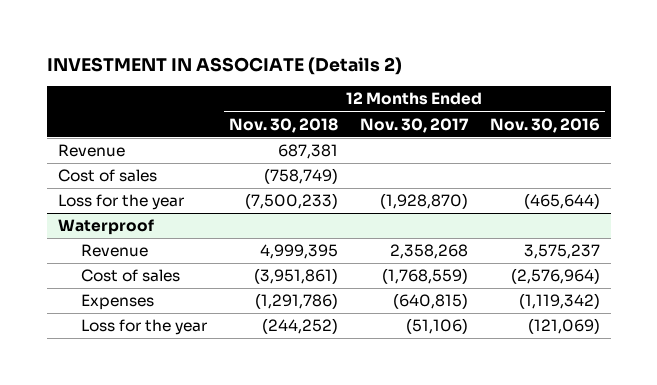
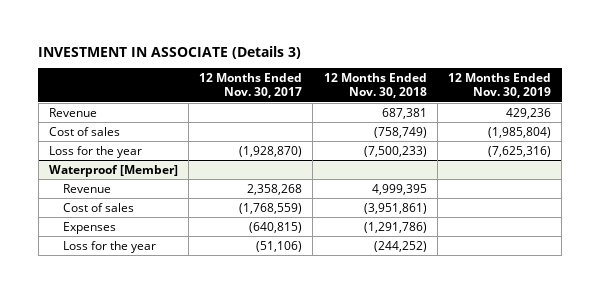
[46,56,402,75] INVESTMENT IN ASSOCIATE (Details 2) -> [38,45,302,59] INVESTMENT IN ASSOCIATE (Details 3)
[489,117,600,133] Nov. 30, 2016 -> none
none -> [448,73,552,99] 12 Months Ended Nov. 30, 2019
[57,219,154,236] Waterproof -> [48,164,178,177] Waterproof [Member]

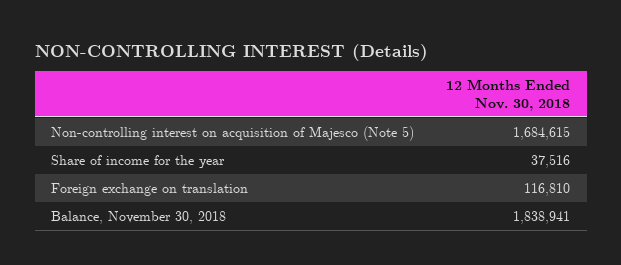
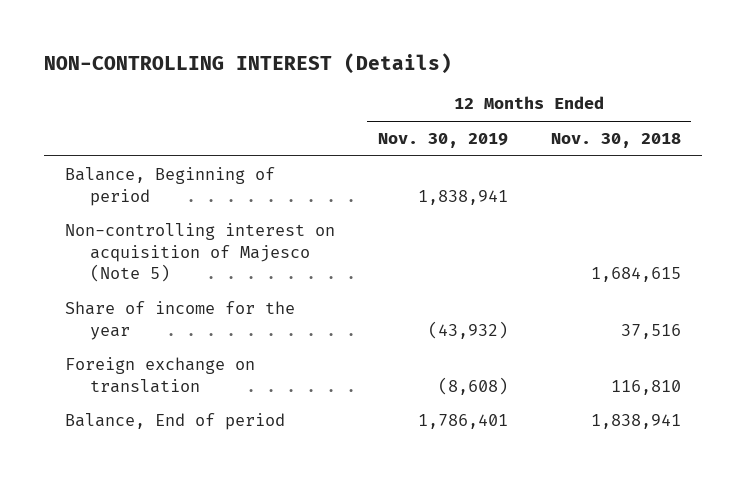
none -> [377,133,508,149] Nov. 30, 2019
none -> [65,167,276,206] Balance, Beginning of period
[51,211,227,225] Balance, November 30, 2018 -> [65,413,286,431] Balance, End of period

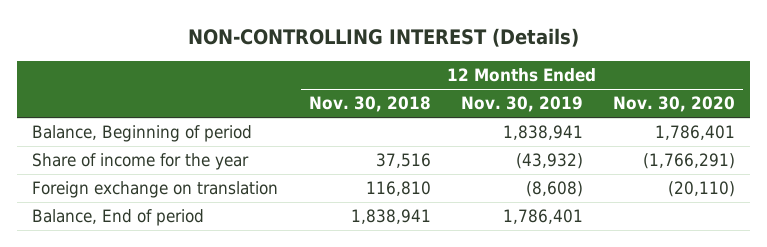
none -> [613,96,736,113] Nov. 30, 2020
[65,223,336,283] Non-controlling interest on acquisition of Majesco (Note 5) -> none

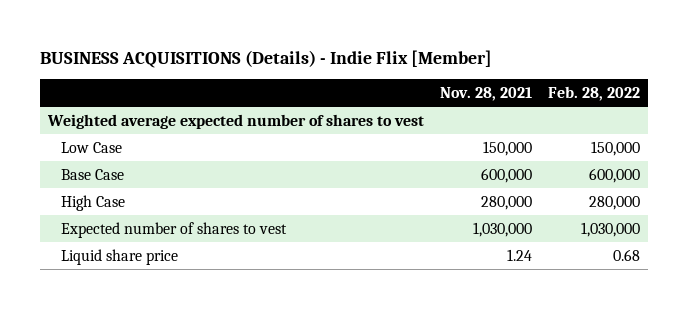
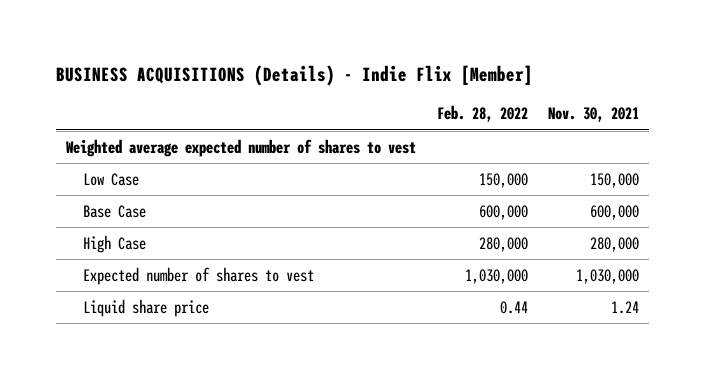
[439,86,532,101] Nov. 28, 2021 -> none
none -> [548,107,640,123] Nov. 30, 2021
[612,248,640,261] 0.68 -> [499,300,528,314] 0.44

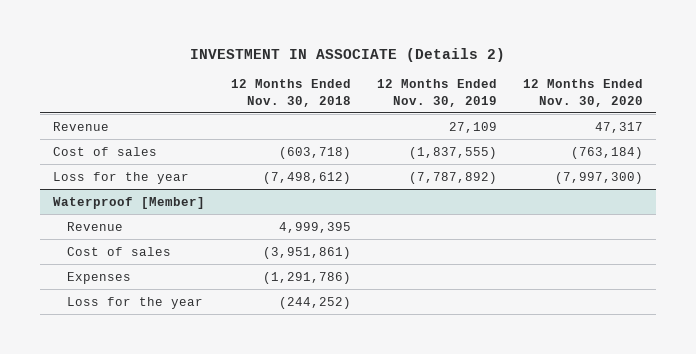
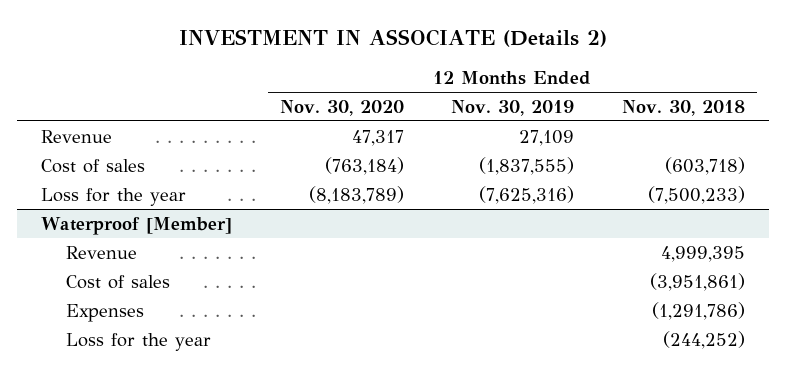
[263,171,352,184] (7,498,612) -> [648,185,746,204] (7,500,233)
[409,171,498,184] (7,787,892) -> [479,185,575,204] (7,625,316)
[555,171,644,184] (7,997,300) -> [308,185,404,204] (8,183,789)

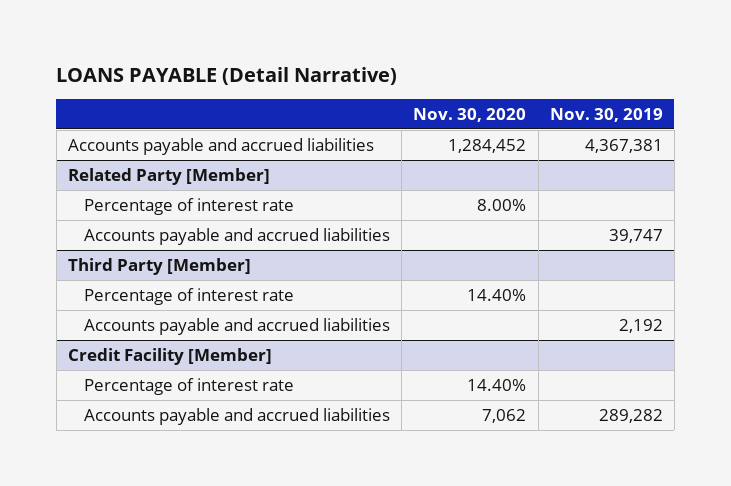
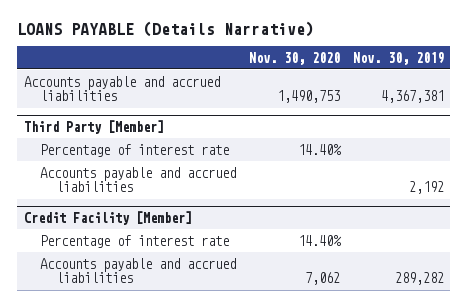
[56,67,398,86] LOANS PAYABLE (Detail Narrative) -> [17,20,315,37] LOANS PAYABLE (Details Narrative)
[67,167,270,185] Related Party [Member] -> none
[83,197,294,215] Percentage of interest rate -> none
[83,227,390,245] Accounts payable and accrued liabilities -> none
[448,138,527,153] 1,284,452 -> [276,90,340,104] 1,490,753

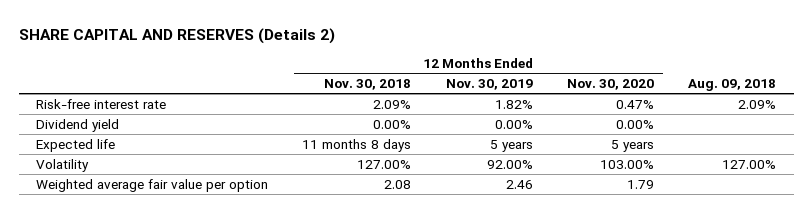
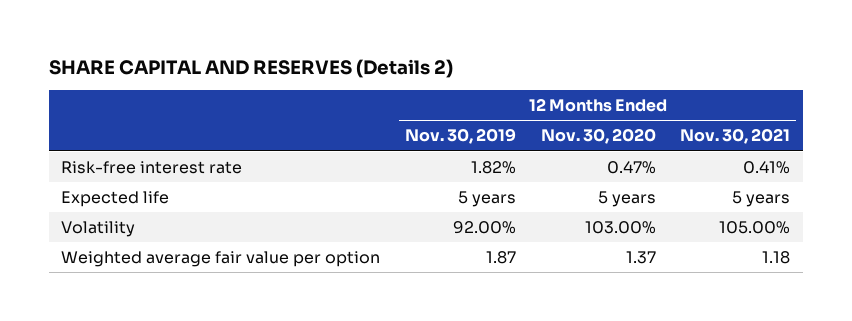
[324,79,412,91] Nov. 30, 2018 -> none
[688,79,777,92] Aug. 09, 2018 -> none
none -> [680,128,791,145] Nov. 30, 2021
[35,118,119,132] Dividend yield -> none
[505,179,533,189] 2.46 -> [486,250,517,264] 1.87
[626,179,654,189] 1.79 -> [625,250,656,264] 1.37

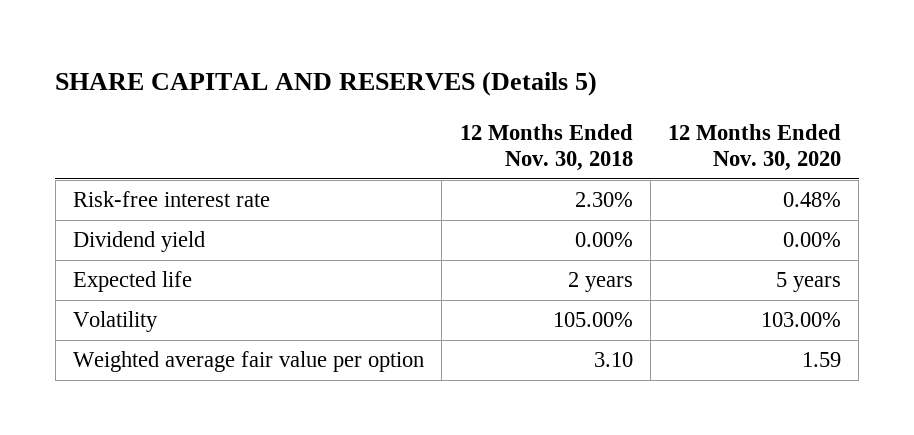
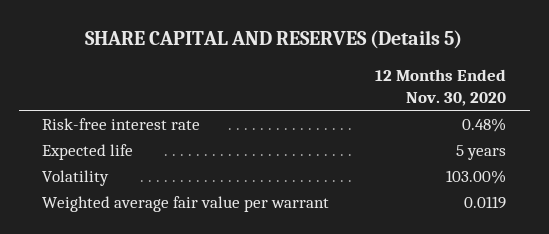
[459,124,633,172] 12 Months Ended Nov. 30, 2018 -> none
[73,231,206,253] Dividend yield -> none
[73,351,425,373] Weighted average fair value per option -> [42,195,330,212] Weighted average fair value per warrant
[801,352,841,368] 1.59 -> [464,195,507,209] 0.0119

